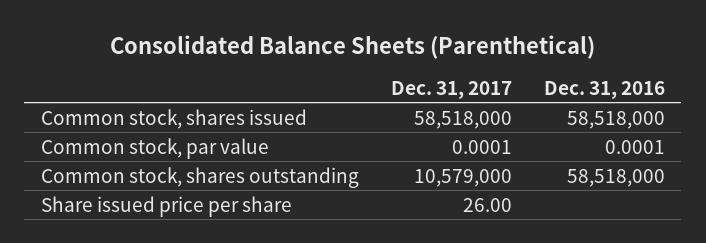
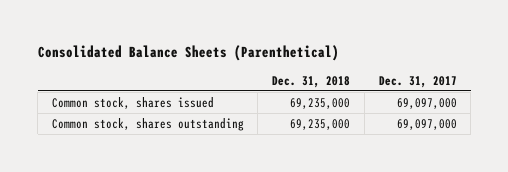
[544,80,666,99] Dec. 31, 2016 -> none
none -> [272,75,351,88] Dec. 31, 2018
[40,137,269,159] Common stock, par value -> none
[40,195,292,217] Share issued price per share -> none
[413,110,512,129] 58,518,000 -> [396,97,457,109] 69,097,000
[413,168,512,187] 10,579,000 -> [396,118,457,130] 69,097,000

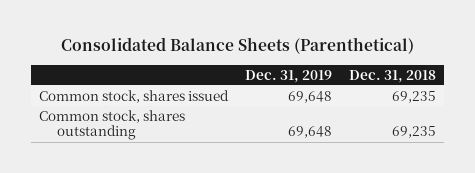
[378,75,457,88] Dec. 31, 2017 -> none
none -> [245,69,333,83] Dec. 31, 2019
[290,97,351,109] 69,235,000 -> [391,90,436,103] 69,235
[290,118,351,130] 69,235,000 -> [391,126,436,139] 69,235

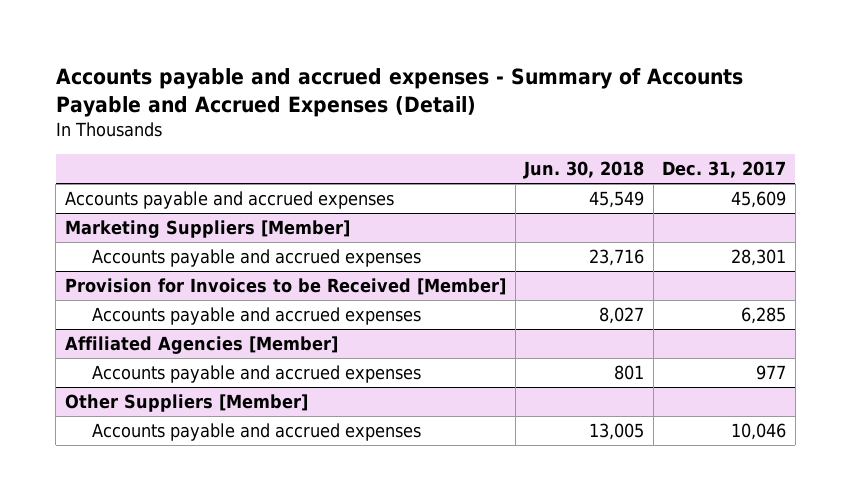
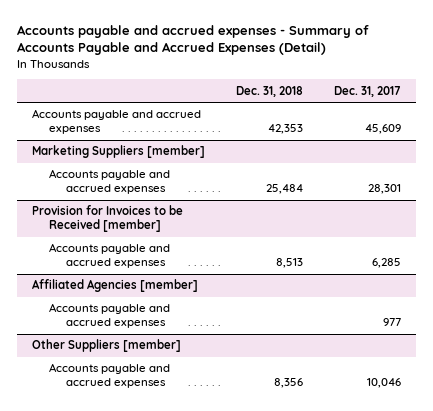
[523,161,645,180] Jun. 30, 2018 -> none
none -> [236,85,304,97] Dec. 31, 2018
[65,220,351,239] Marketing Suppliers [Member] -> [32,145,206,159] Marketing Suppliers [member]
[65,278,507,296] Provision for Invoices to be Received [Member] -> [32,205,184,233] Provision for Invoices to be Received [member]
[65,336,339,355] Affiliated Agencies [Member] -> [32,279,199,293] Affiliated Agencies [member]
[65,394,309,413] Other Suppliers [Member] -> [32,339,182,353] Other Suppliers [member]

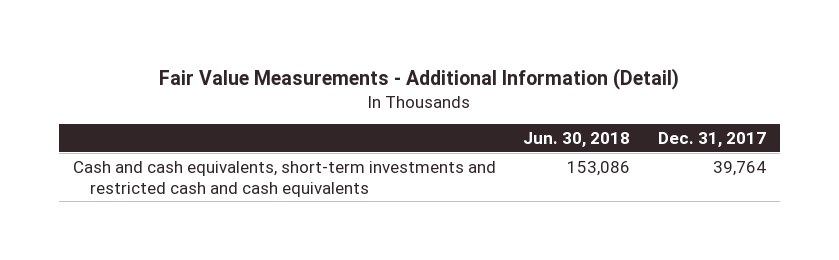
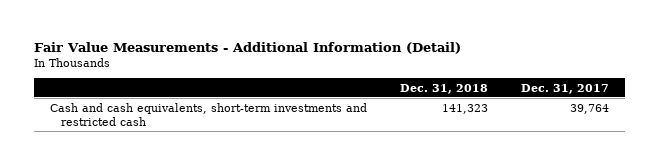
[523,132,631,148] Jun. 30, 2018 -> none
none -> [399,83,488,94] Dec. 31, 2018
[72,160,496,197] Cash and cash equivalents, short-term investments and restricted cash and cash equivalents -> [50,102,368,126] Cash and cash equivalents, short-term investments and restricted cash

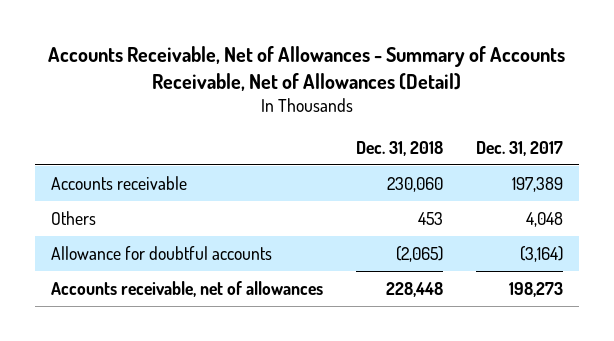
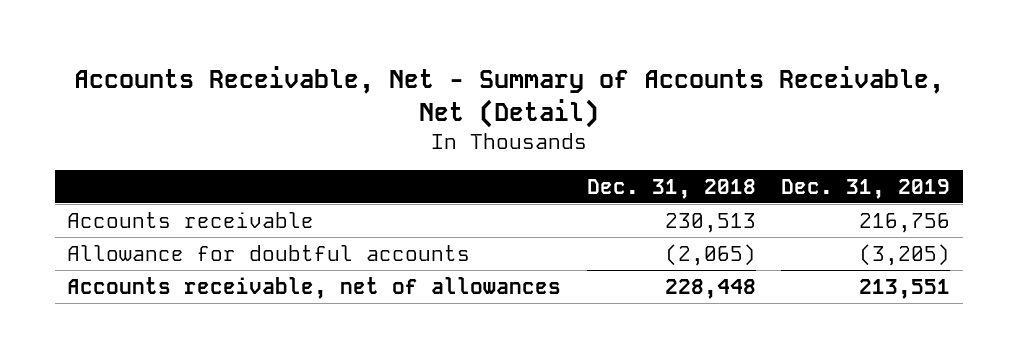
[47,45,565,91] Accounts Receivable, Net of Allowances - Summary of Accounts Receivable, Net of Allowances (Detail) -> [73,65,944,128] Accounts Receivable, Net - Summary of Accounts Receivable, Net (Detail)
[475,140,563,156] Dec. 31, 2017 -> none
none -> [781,179,951,200] Dec. 31, 2019
[51,210,97,225] Others -> none
[386,176,443,192] 230,060 -> [664,212,756,233] 230,513

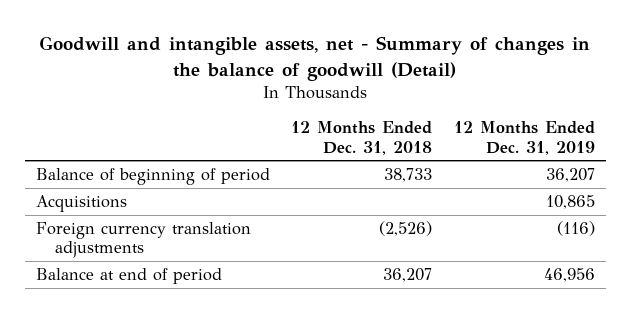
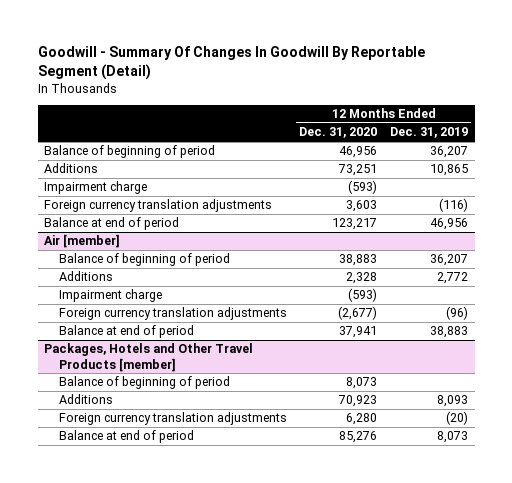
[39,36,591,81] Goodwill and intangible assets, net - Summary of changes in the balance of goodwill (Detail) -> [37,45,425,80] Goodwill - Summary Of Changes In Goodwill By Reportable Segment (Detail)
[291,121,433,155] 12 Months Ended Dec. 31, 2018 -> none
none -> [299,127,378,139] Dec. 31, 2020
[35,194,127,212] Acquisitions -> [44,163,99,174] Additions
none -> [44,181,148,195] Impairment charge
none -> [44,234,121,249] Air [member]
none -> [58,253,230,267] Balance of beginning of period
none -> [58,271,113,282] Additions
none -> [58,289,162,303] Impairment charge
none -> [58,307,287,321] Foreign currency translation adjustments
none -> [58,325,194,339] Balance at end of period
none -> [44,343,254,372] Packages, Hotels and Other Travel Products [member]
none -> [58,376,230,390] Balance of beginning of period
none -> [58,394,113,405] Additions
none -> [58,412,287,426] Foreign currency translation adjustments
none -> [58,430,194,444] Balance at end of period

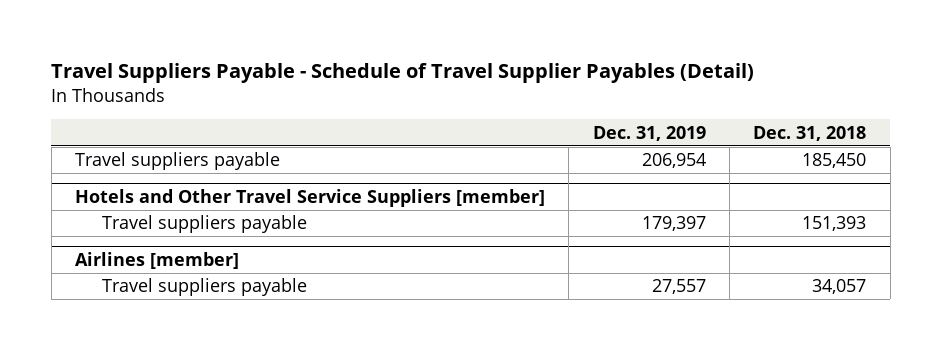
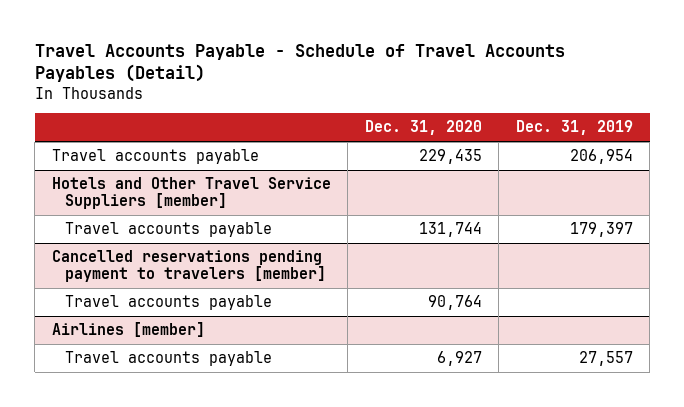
[51,63,755,84] Travel Suppliers Payable - Schedule of Travel Supplier Payables (Detail) -> [34,43,565,83] Travel Accounts Payable - Schedule of Travel Accounts Payables (Detail)
[753,125,867,141] Dec. 31, 2018 -> none
none -> [364,120,482,136] Dec. 31, 2020
[75,152,281,171] Travel suppliers payable -> [51,149,259,165] Travel accounts payable
[101,215,307,234] Travel suppliers payable -> [64,222,272,238] Travel accounts payable
none -> [51,250,326,282] Cancelled reservations pending payment to travelers [member]
none -> [64,295,272,311] Travel accounts payable
[101,278,307,297] Travel suppliers payable -> [64,351,272,367] Travel accounts payable

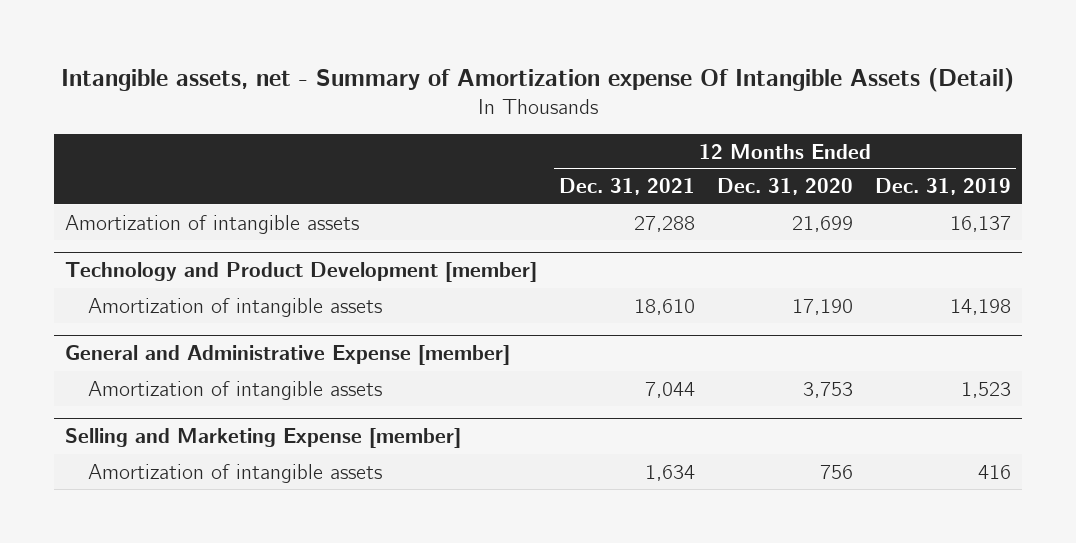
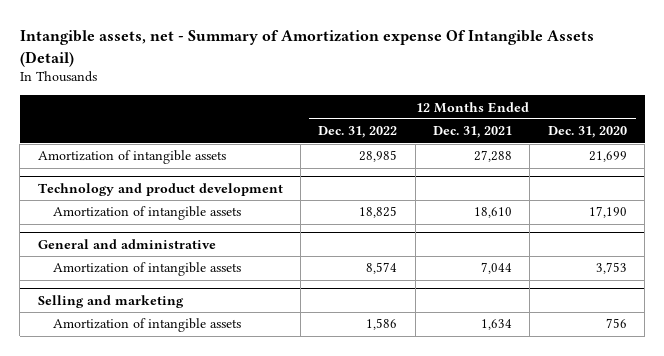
[874,178,1011,196] Dec. 31, 2019 -> none
none -> [318,126,398,139] Dec. 31, 2022
[65,262,538,283] Technology and Product Development [member] -> [37,182,283,196] Technology and product development
[65,345,511,366] General and Administrative Expense [member] -> [37,238,216,249] General and administrative
[65,428,462,449] Selling and Marketing Expense [member] -> [37,294,184,308] Selling and marketing

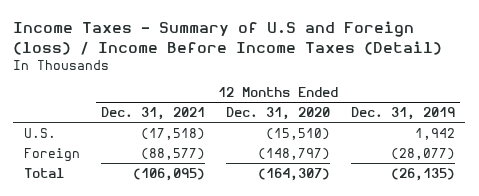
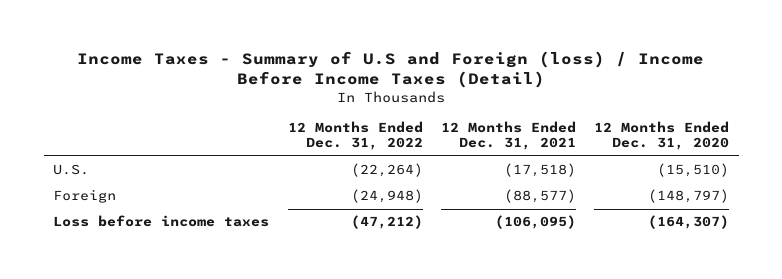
[350,107,455,121] Dec. 31, 2019 -> none
none -> [287,120,423,151] 12 Months Ended Dec. 31, 2022
[23,167,64,178] Total -> [53,215,270,228] Loss before income taxes

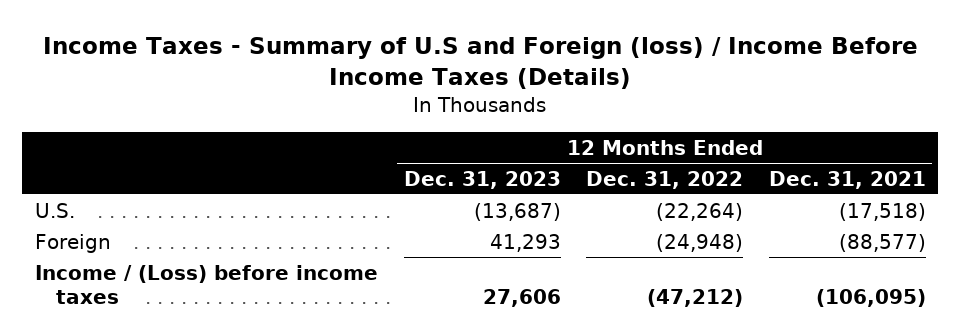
[77,51,705,89] Income Taxes - Summary of U.S and Foreign (loss) / Income Before Income Taxes (Detail) -> [43,36,919,89] Income Taxes - Summary of U.S and Foreign (loss) / Income Before Income Taxes (Details)
[594,120,730,151] 12 Months Ended Dec. 31, 2020 -> none
none -> [403,170,561,189] Dec. 31, 2023
[53,215,270,228] Loss before income taxes -> [35,264,379,304] Income / (Loss) before income taxes

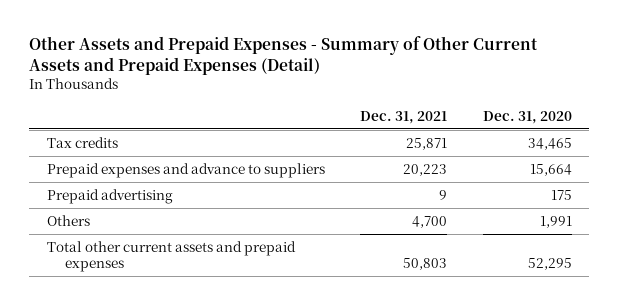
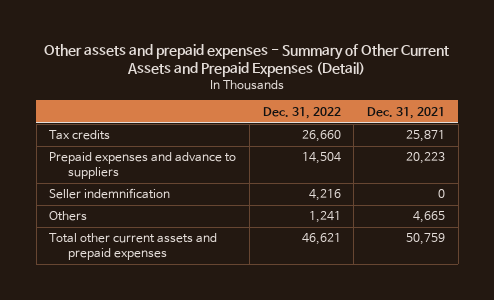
[29,36,539,76] Other Assets and Prepaid Expenses - Summary of Other Current Assets and Prepaid Expenses (Detail) -> [44,43,450,77] Other assets and prepaid expenses - Summary of Other Current Assets and Prepaid Expenses (Detail)
[482,110,572,124] Dec. 31, 2020 -> none
none -> [262,106,341,119] Dec. 31, 2022
[46,188,173,204] Prepaid advertising -> none
none -> [49,188,171,200] Seller indemnification
[412,215,448,228] 4,700 -> [412,211,445,224] 4,665
[403,258,448,271] 50,803 -> [405,233,445,246] 50,759

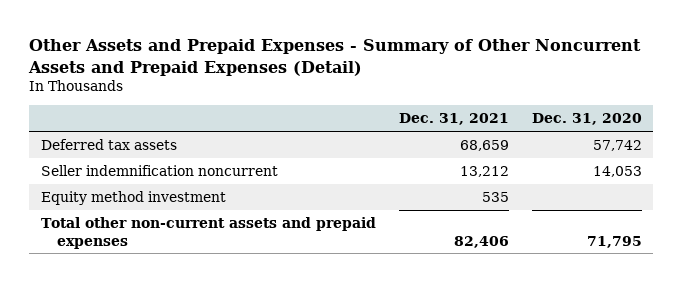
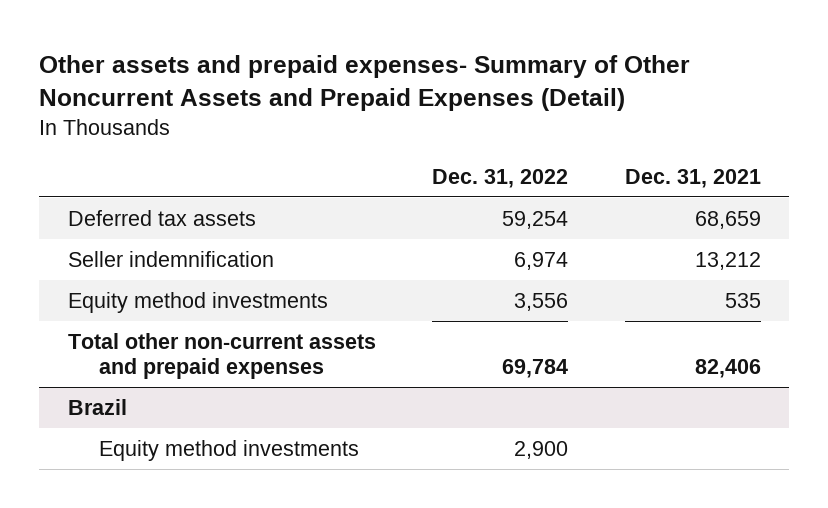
[28,39,642,76] Other Assets and Prepaid Expenses - Summary of Other Noncurrent Assets and Prepaid Expenses (Detail) -> [39,54,691,111] Other assets and prepaid expenses- Summary of Other Noncurrent Assets and Prepaid Expenses (Detail)
[531,113,642,126] Dec. 31, 2020 -> none
none -> [432,169,569,189] Dec. 31, 2022
[40,165,278,177] Seller indemnification noncurrent -> [67,250,274,267] Seller indemnification
[40,191,226,206] Equity method investment -> [67,291,328,313] Equity method investments
none -> [67,398,127,415] Brazil
none -> [99,439,360,461] Equity method investments

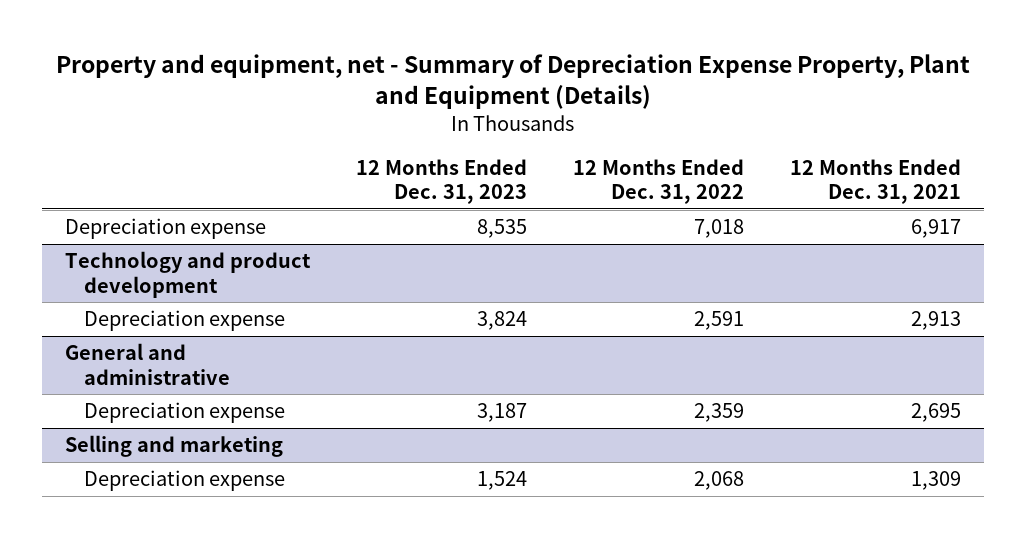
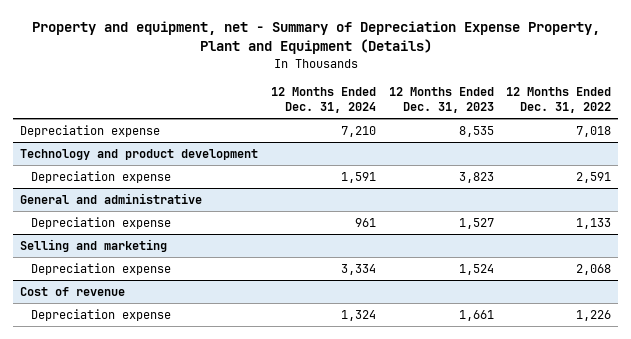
[789,158,961,205] 12 Months Ended Dec. 31, 2021 -> none
none -> [270,86,376,114] 12 Months Ended Dec. 31, 2024
[476,311,527,331] 3,824 -> [458,171,494,183] 3,823
[476,403,527,423] 3,187 -> [458,217,494,229] 1,527
[693,403,744,423] 2,359 -> [576,217,612,229] 1,133
none -> [19,286,125,296] Cost of revenue
none -> [30,308,171,321] Depreciation expense

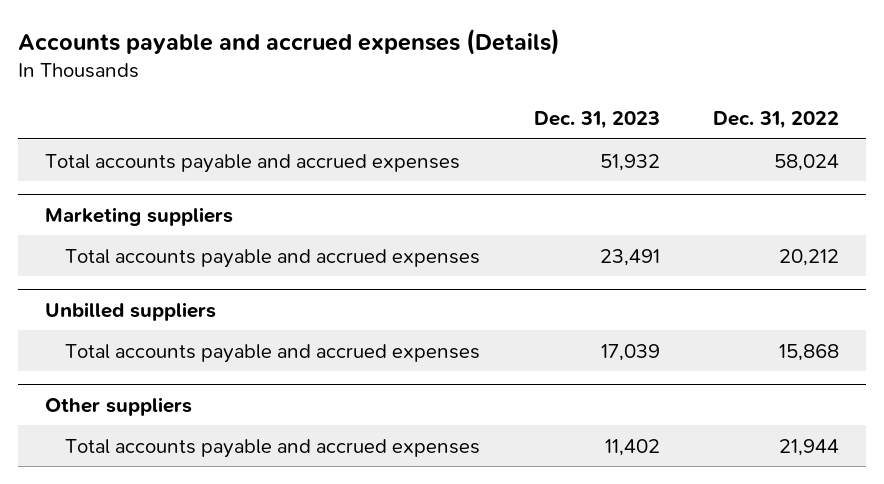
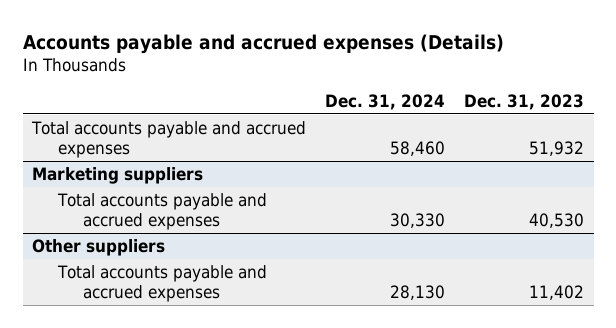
[713,110,840,129] Dec. 31, 2022 -> none
none -> [325,93,446,110] Dec. 31, 2024
[45,301,217,321] Unbilled suppliers -> none
[65,343,481,363] Total accounts payable and accrued expenses -> none
[599,248,660,266] 23,491 -> [529,213,585,229] 40,530

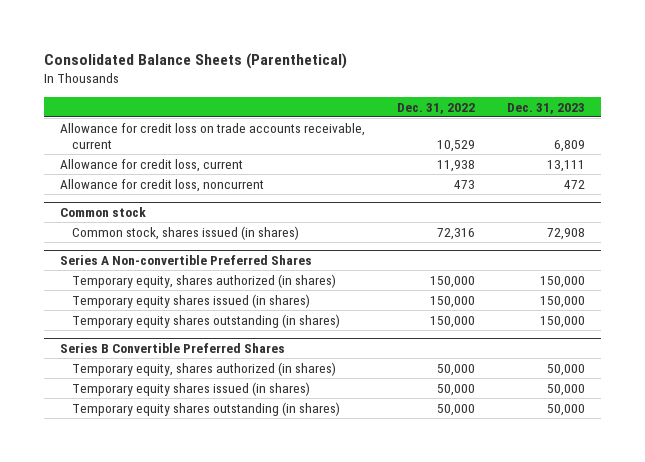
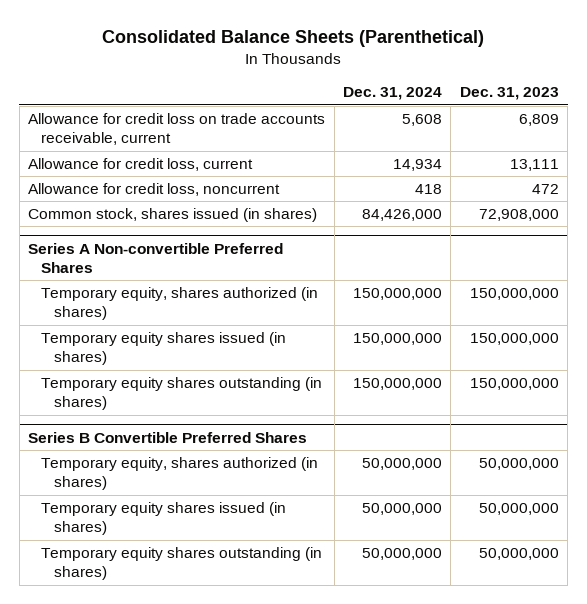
[396,102,475,114] Dec. 31, 2022 -> none
none -> [342,87,442,101] Dec. 31, 2024
[59,206,146,217] Common stock -> none
[546,227,585,240] 72,908 -> [478,209,559,222] 72,908,000
[539,275,585,288] 150,000 -> [469,288,559,301] 150,000,000
[539,295,585,308] 150,000 -> [469,333,559,346] 150,000,000
[539,315,585,328] 150,000 -> [469,378,559,391] 150,000,000
[546,363,585,376] 50,000 -> [478,458,559,471] 50,000,000
[546,383,585,396] 50,000 -> [478,503,559,516] 50,000,000
[546,403,585,416] 50,000 -> [478,548,559,561] 50,000,000

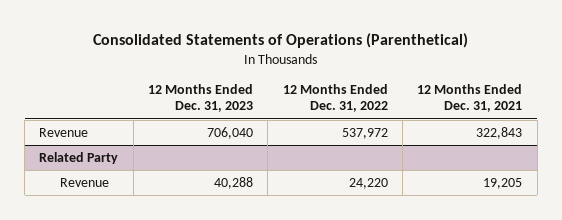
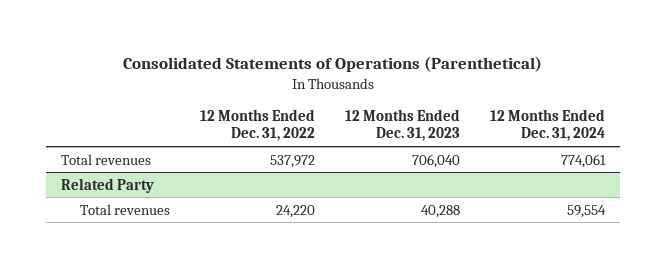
[417,83,523,113] 12 Months Ended Dec. 31, 2021 -> none
none -> [490,108,606,142] 12 Months Ended Dec. 31, 2024
[39,127,89,137] Revenue -> [61,153,152,165] Total revenues
[59,177,109,187] Revenue -> [80,203,171,215] Total revenues

